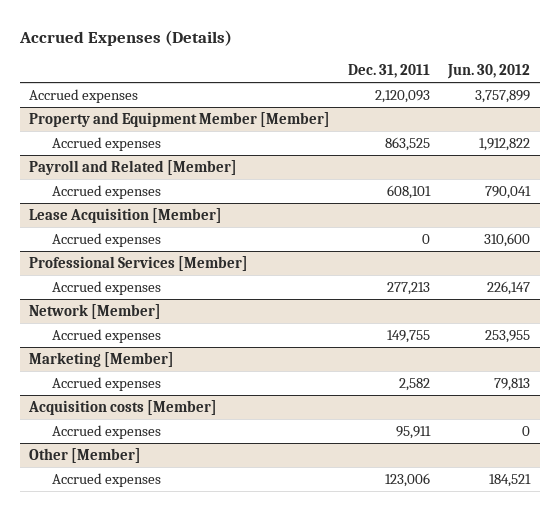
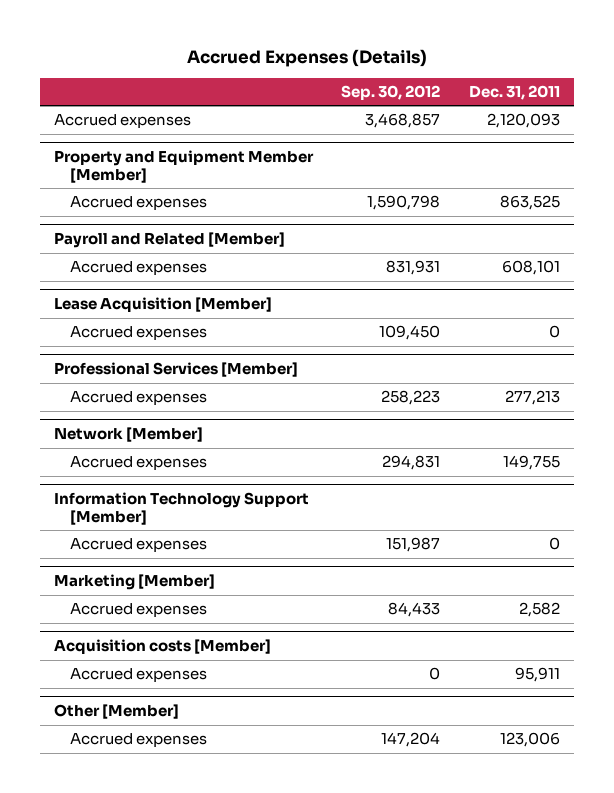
[447,64,531,80] Jun. 30, 2012 -> none
none -> [341,84,441,100] Sep. 30, 2012
none -> [53,492,309,525] Information Technology Support [Member]
none -> [69,538,207,553] Accrued expenses

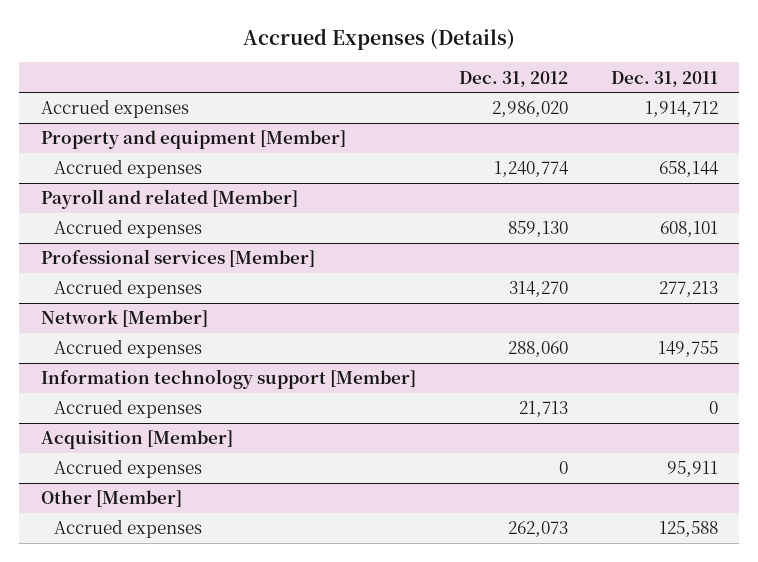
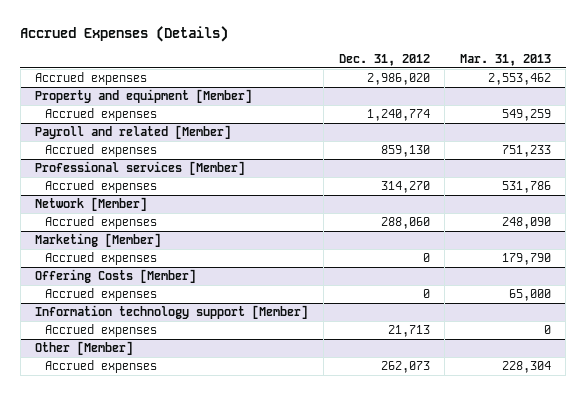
[610,70,718,87] Dec. 31, 2011 -> none
none -> [459,53,551,66] Mar. 31, 2013
none -> [35,232,162,247] Marketing [Member]
none -> [45,251,158,265] Accrued expenses
none -> [35,268,197,283] Offering Costs [Member]
none -> [45,287,158,301] Accrued expenses
[40,430,233,450] Acquisition [Member] -> none
[54,460,203,479] Accrued expenses -> none

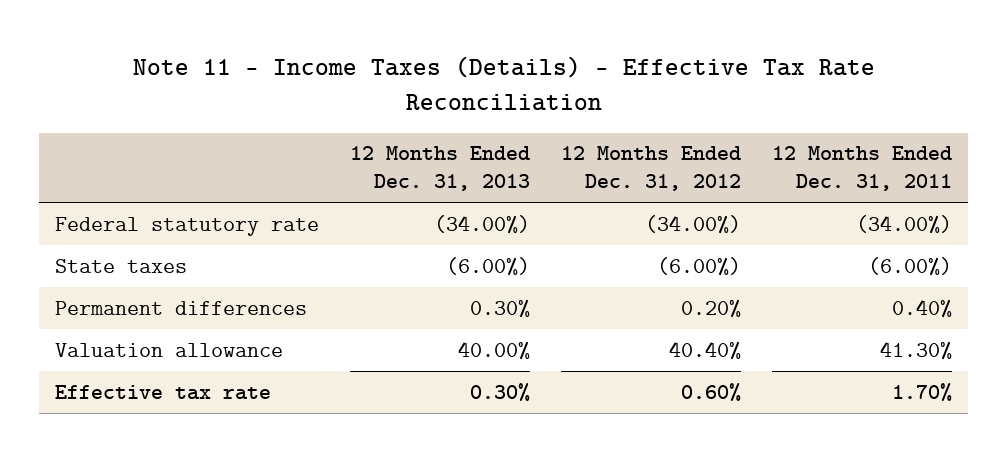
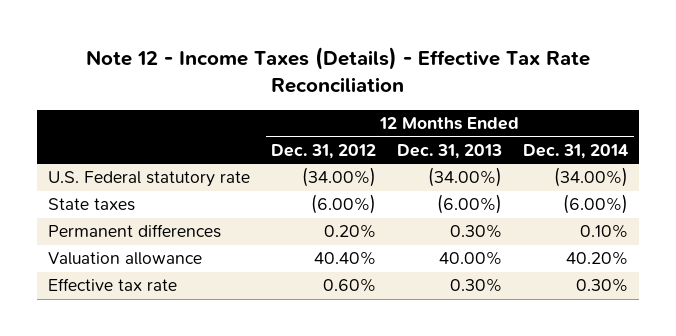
[132,55,875,111] Note 11 - Income Taxes (Details) - Effective Tax Rate Reconciliation -> [86,46,591,93] Note 12 - Income Taxes (Details) - Effective Tax Rate Reconciliation
[772,146,953,192] 12 Months Ended Dec. 31, 2011 -> none
none -> [523,143,629,159] Dec. 31, 2014
[54,216,319,236] Federal statutory rate -> [47,171,250,188] U.S. Federal statutory rate

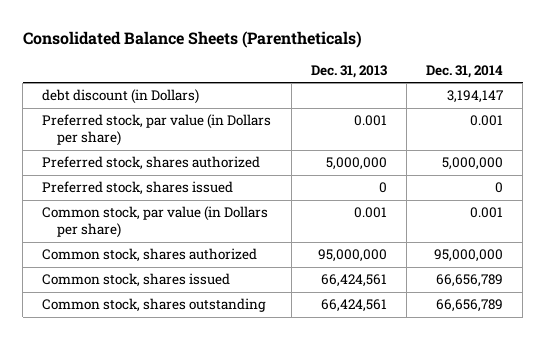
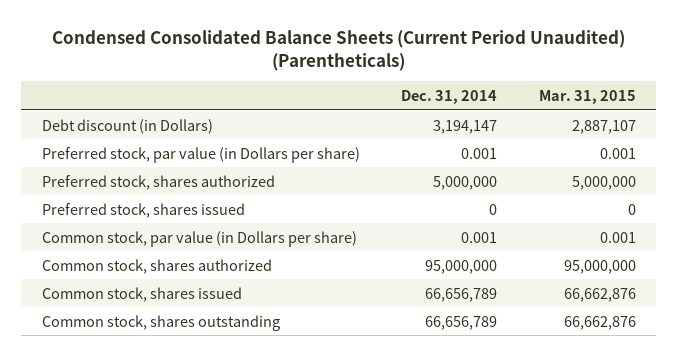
[22,30,362,48] Consolidated Balance Sheets (Parentheticals) -> [51,29,625,71] Condensed Consolidated Balance Sheets (Current Period Unaudited) (Parentheticals)
[310,64,387,78] Dec. 31, 2013 -> none
none -> [538,89,636,104] Mar. 31, 2015
[42,89,200,105] debt discount (in Dollars) -> [41,118,213,134] Debt discount (in Dollars)

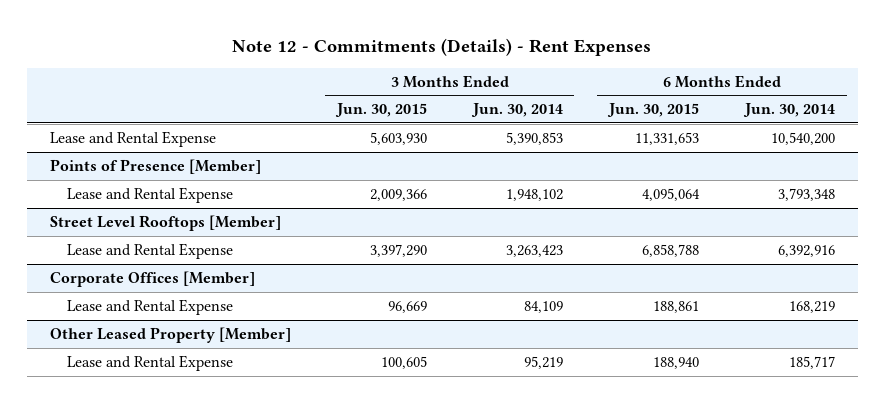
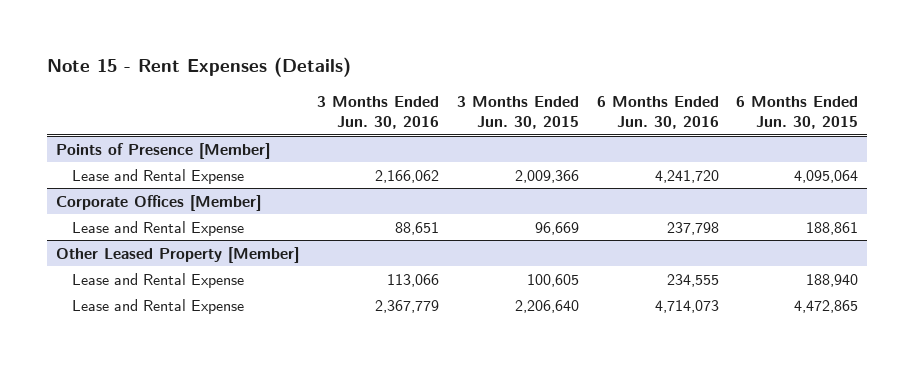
[232,37,652,56] Note 12 - Commitments (Details) - Rent Expenses -> [47,57,352,78] Note 15 - Rent Expenses (Details)
[470,103,563,118] Jun. 30, 2014 -> none
[743,103,836,118] Jun. 30, 2014 -> none
none -> [317,95,440,130] 3 Months Ended Jun. 30, 2016
none -> [596,95,719,130] 6 Months Ended Jun. 30, 2016
[49,131,216,148] Lease and Rental Expense -> none
[49,215,281,232] Street Level Rooftops [Member] -> none
[66,243,233,260] Lease and Rental Expense -> none
none -> [72,298,245,314] Lease and Rental Expense

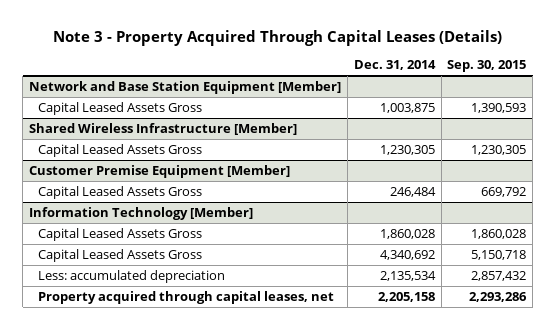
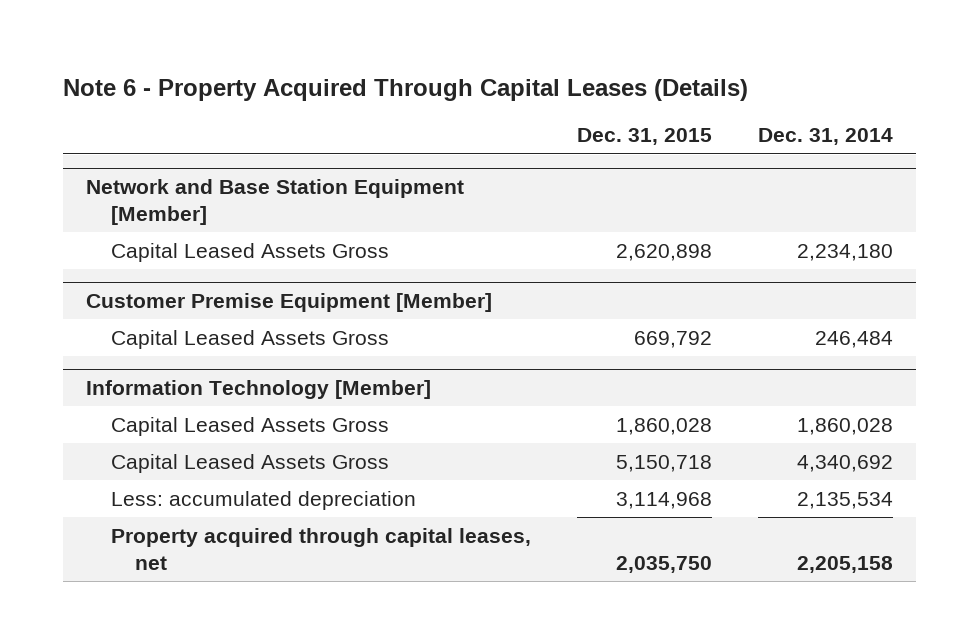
[52,29,502,46] Note 3 - Property Acquired Through Capital Leases (Details) -> [63,78,749,101] Note 6 - Property Acquired Through Capital Leases (Details)
[447,60,527,73] Sep. 30, 2015 -> none
none -> [576,128,712,146] Dec. 31, 2015
[28,122,297,135] Shared Wireless Infrastructure [Member] -> none
[38,143,203,157] Capital Leased Assets Gross -> none
[379,102,435,113] 1,003,875 -> [796,243,893,261] 2,234,180

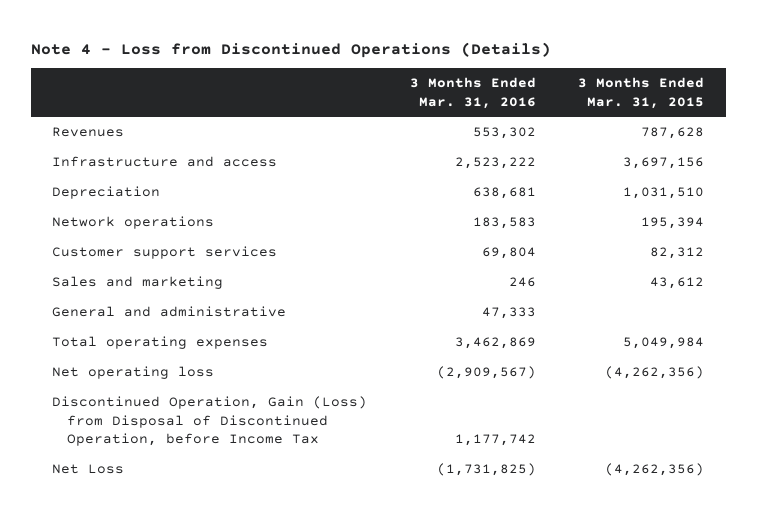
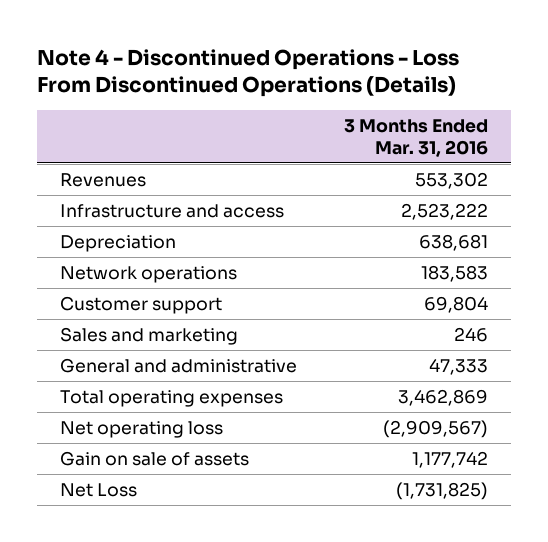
[31,41,552,58] Note 4 - Loss from Discontinued Operations (Details) -> [37,48,460,98] Note 4 - Discontinued Operations - Loss From Discontinued Operations (Details)
[578,77,705,109] 3 Months Ended Mar. 31, 2015 -> none
[52,246,278,260] Customer support services -> [60,296,223,315] Customer support
[52,396,368,446] Discontinued Operation, Gain (Loss) from Disposal of Discontinued Operation, before Income Tax -> [60,451,250,467] Gain on sale of assets

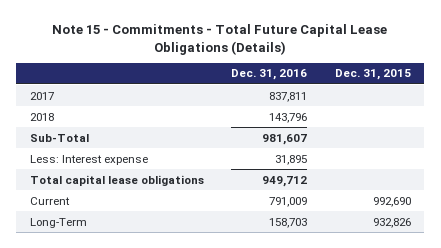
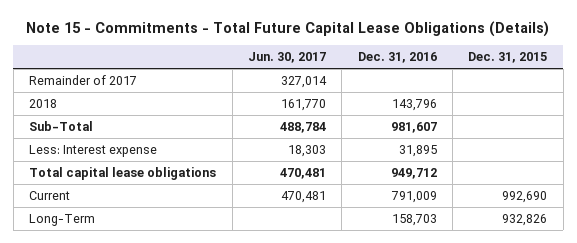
none -> [247,52,326,64] Jun. 30, 2017
[30,91,55,100] 2017 -> none
none -> [29,75,138,86] Remainder of 2017

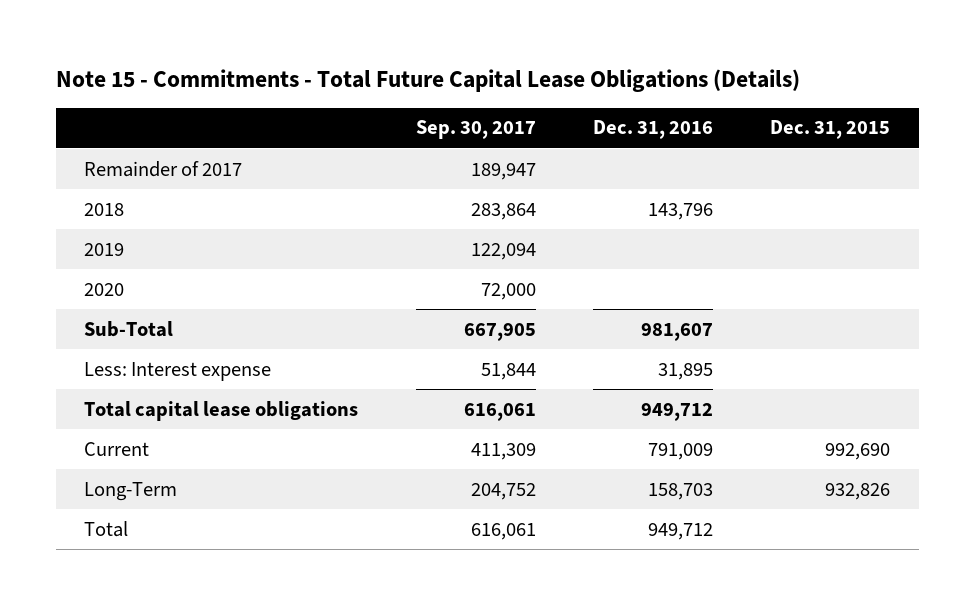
[247,52,326,64] Jun. 30, 2017 -> none
none -> [415,120,536,140] Sep. 30, 2017
none -> [84,242,125,256] 2019
none -> [84,282,125,296] 2020
none -> [84,520,129,537] Total

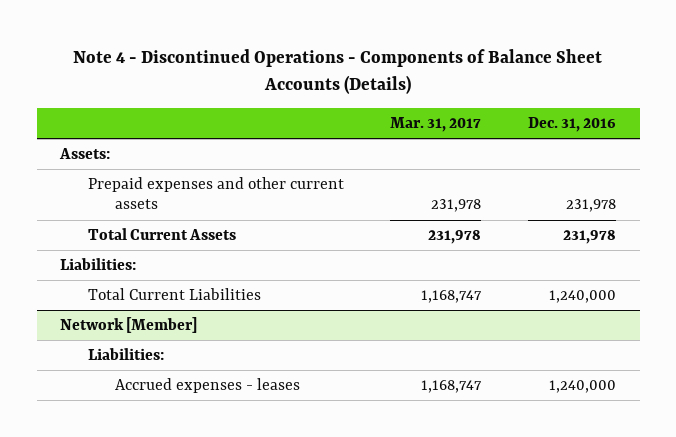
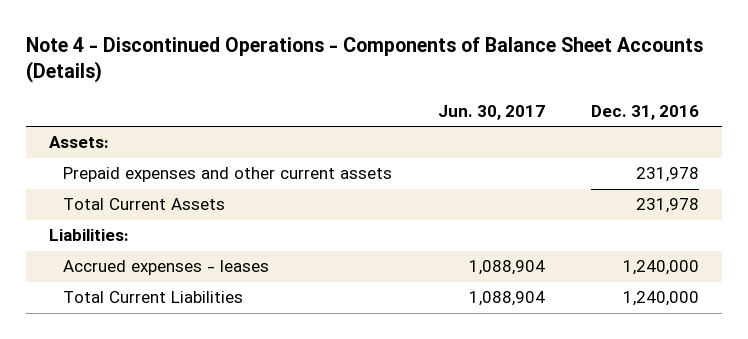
[390,116,482,132] Mar. 31, 2017 -> none
none -> [437,104,545,120] Jun. 30, 2017
[59,317,197,334] Network [Member] -> none
[87,348,164,361] Liabilities: -> none
[87,288,261,301] Total Current Liabilities -> [62,291,243,304] Total Current Liabilities

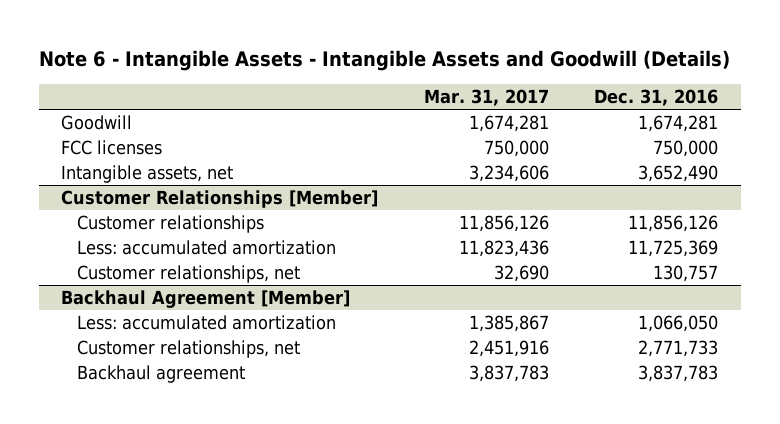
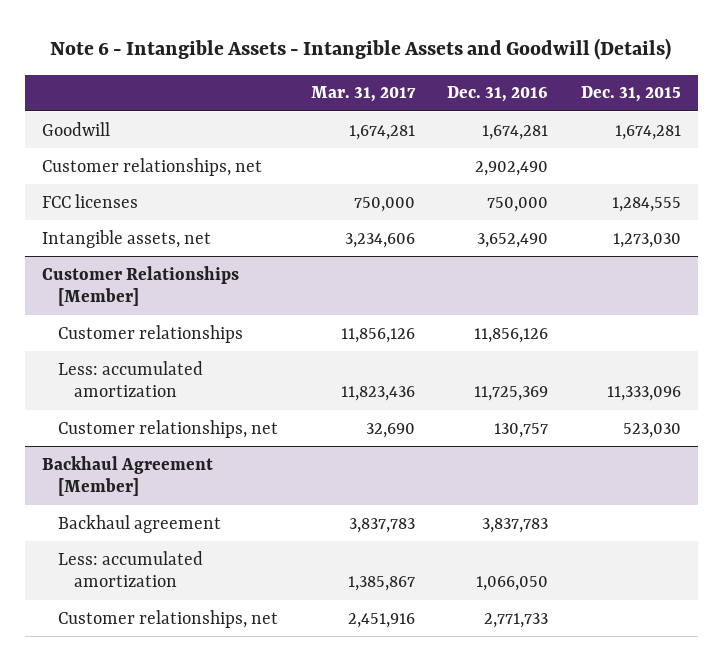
none -> [581,86,682,103] Dec. 31, 2015
none -> [41,157,262,176] Customer relationships, net
[76,365,245,384] Backhaul agreement -> [57,514,221,533] Backhaul agreement

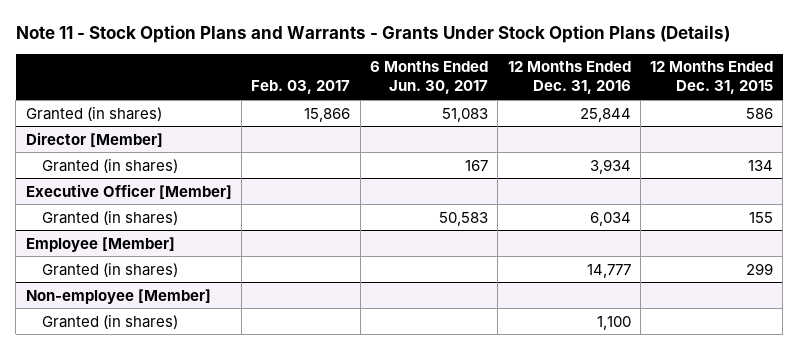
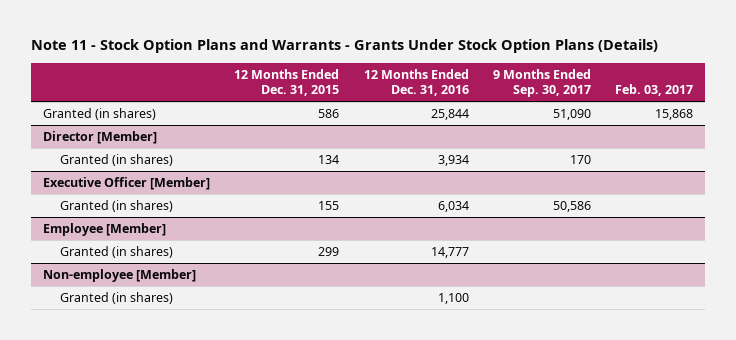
[369,61,488,95] 6 Months Ended Jun. 30, 2017 -> none
none -> [492,68,591,98] 9 Months Ended Sep. 30, 2017
[304,107,351,122] 15,866 -> [655,109,694,121] 15,868

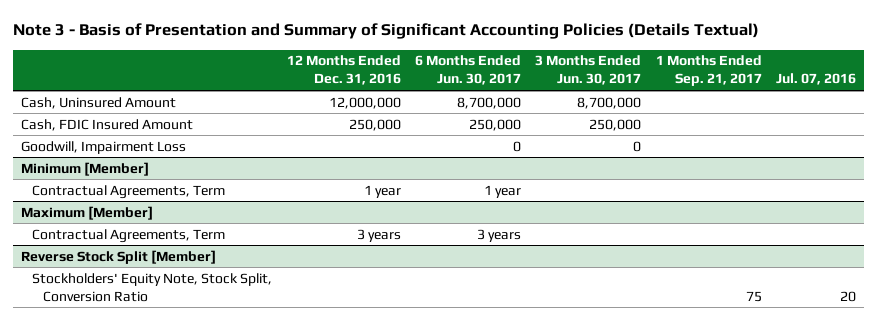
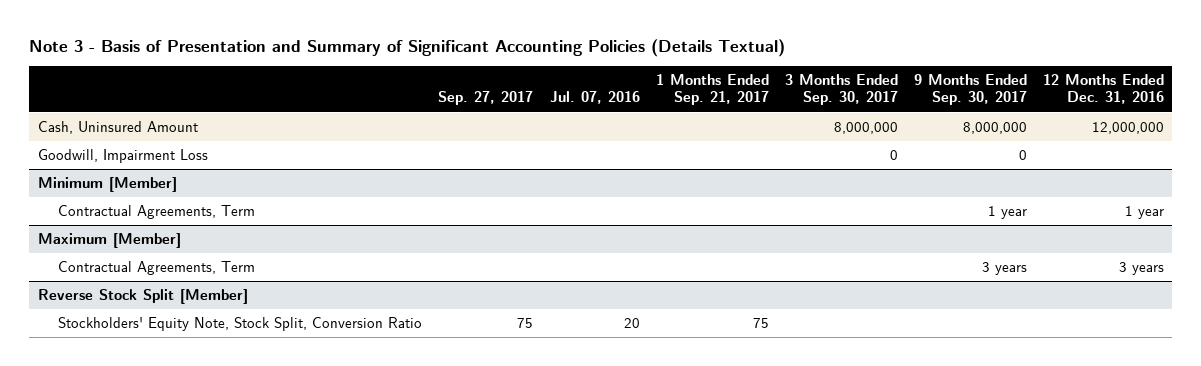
[414,55,521,86] 6 Months Ended Jun. 30, 2017 -> none
[535,55,642,86] 3 Months Ended Jun. 30, 2017 -> none
none -> [438,91,534,106] Sep. 27, 2017
none -> [784,73,898,106] 3 Months Ended Sep. 30, 2017
none -> [913,73,1027,106] 9 Months Ended Sep. 30, 2017
[20,118,193,131] Cash, FDIC Insured Amount -> none

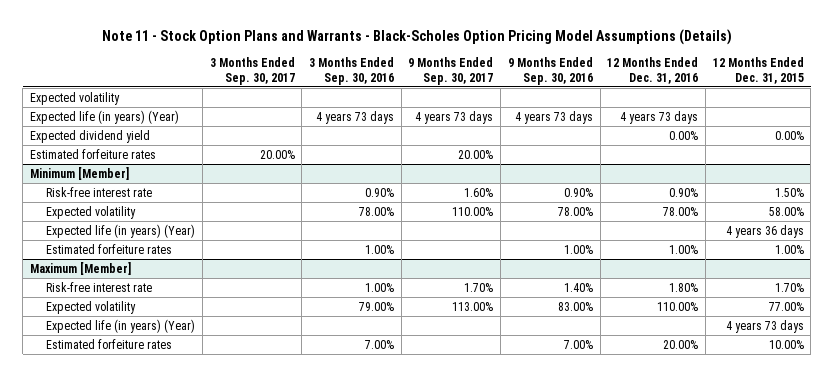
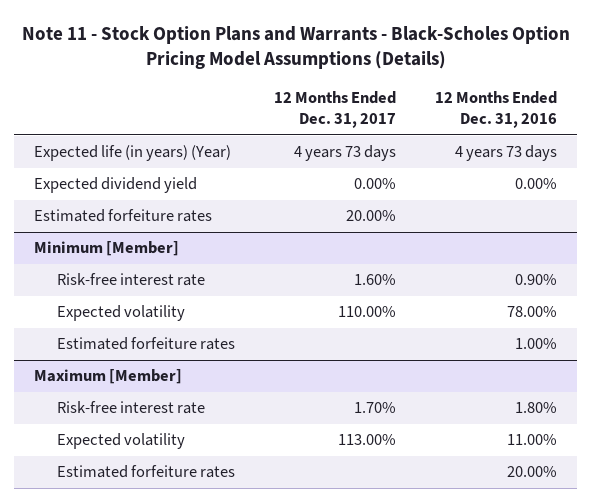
[209,56,295,85] 3 Months Ended Sep. 30, 2017 -> none
[309,56,395,85] 3 Months Ended Sep. 30, 2016 -> none
[408,56,494,85] 9 Months Ended Sep. 30, 2017 -> none
[507,56,593,85] 9 Months Ended Sep. 30, 2016 -> none
[712,56,804,84] 12 Months Ended Dec. 31, 2015 -> none
none -> [273,90,396,129] 12 Months Ended Dec. 31, 2017
[29,91,120,105] Expected volatility -> none
[46,223,196,238] Expected life (in years) (Year) -> none
[46,318,196,333] Expected life (in years) (Year) -> none
[657,301,699,311] 110.00% -> [507,434,558,446] 11.00%

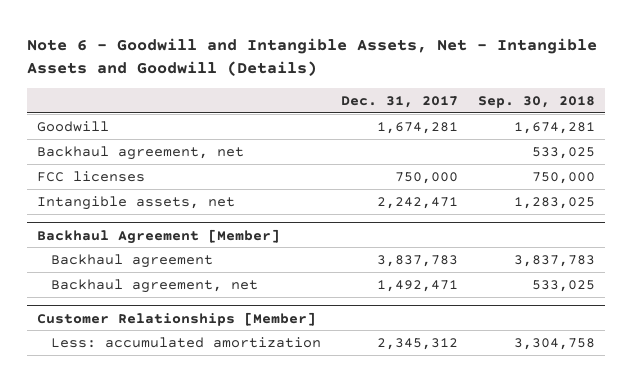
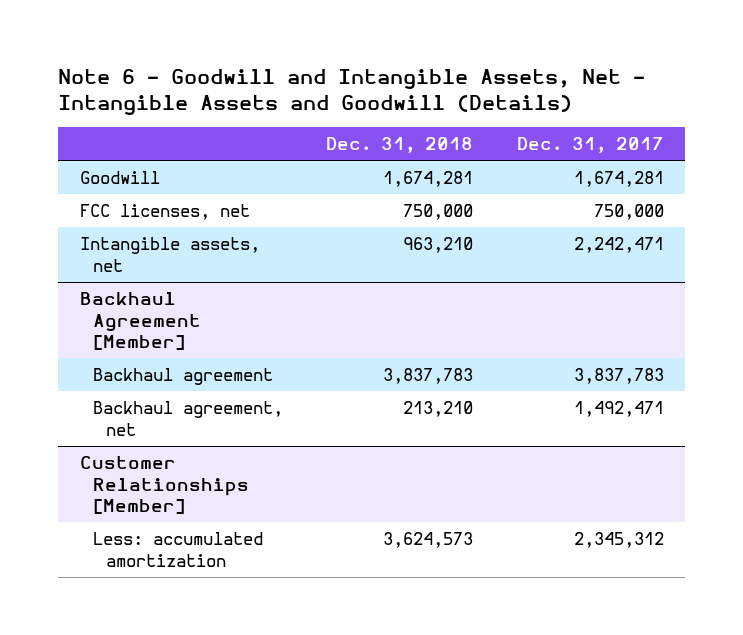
[478,95,596,108] Sep. 30, 2018 -> none
none -> [326,137,474,154] Dec. 31, 2018
[37,145,245,160] Backhaul agreement, net -> none
[37,170,146,182] FCC licenses -> [79,203,250,220] FCC licenses, net

